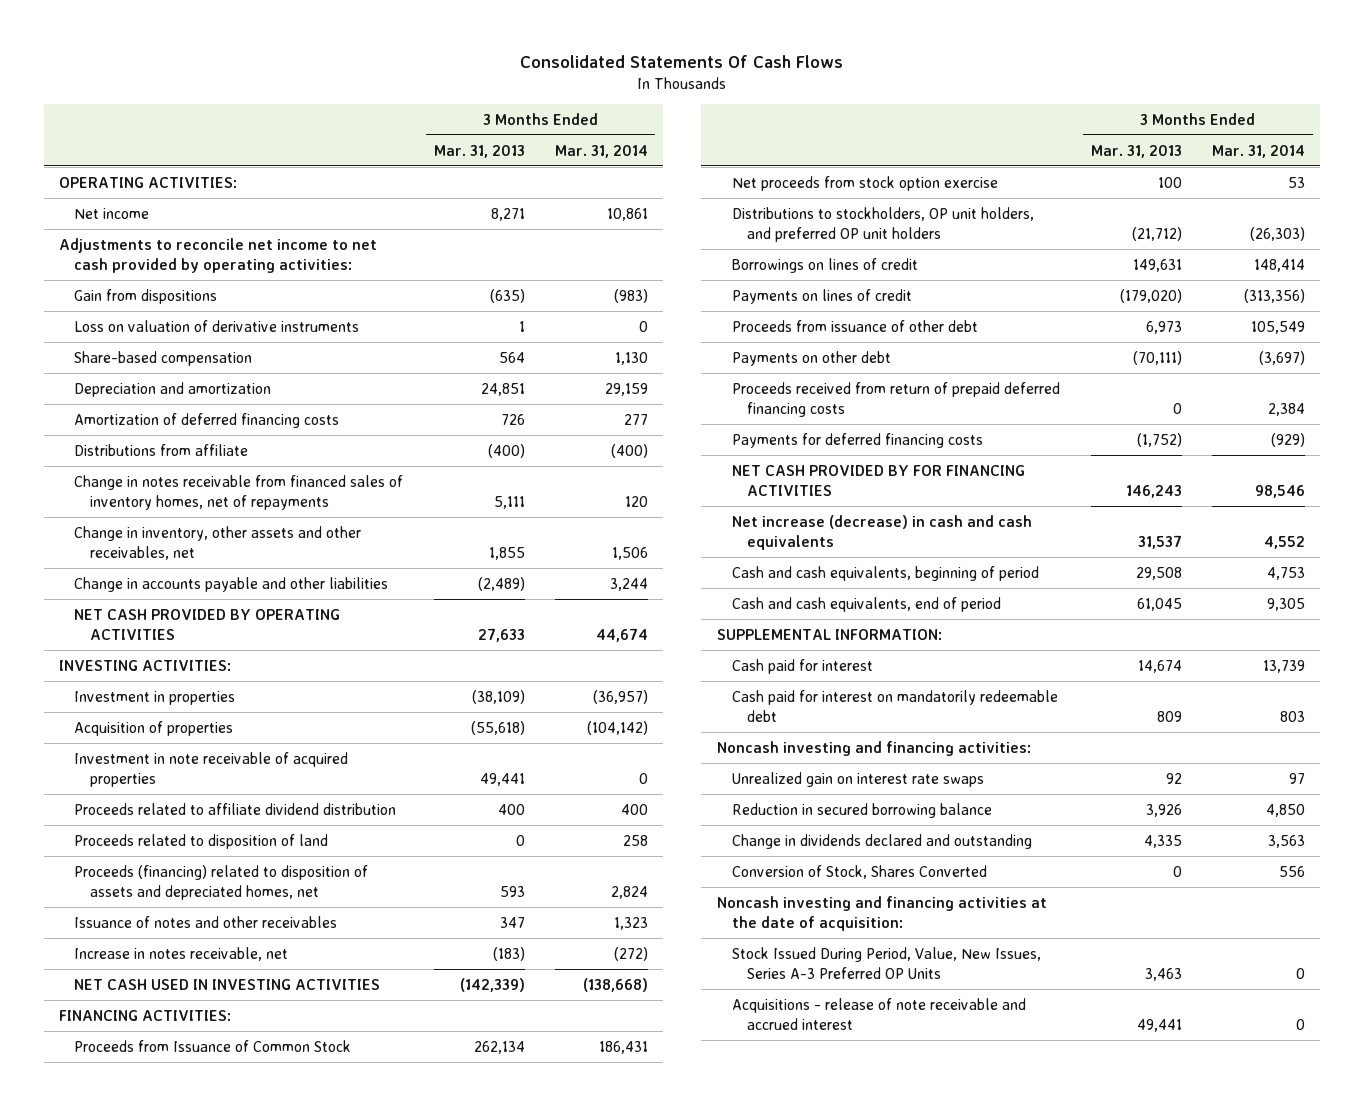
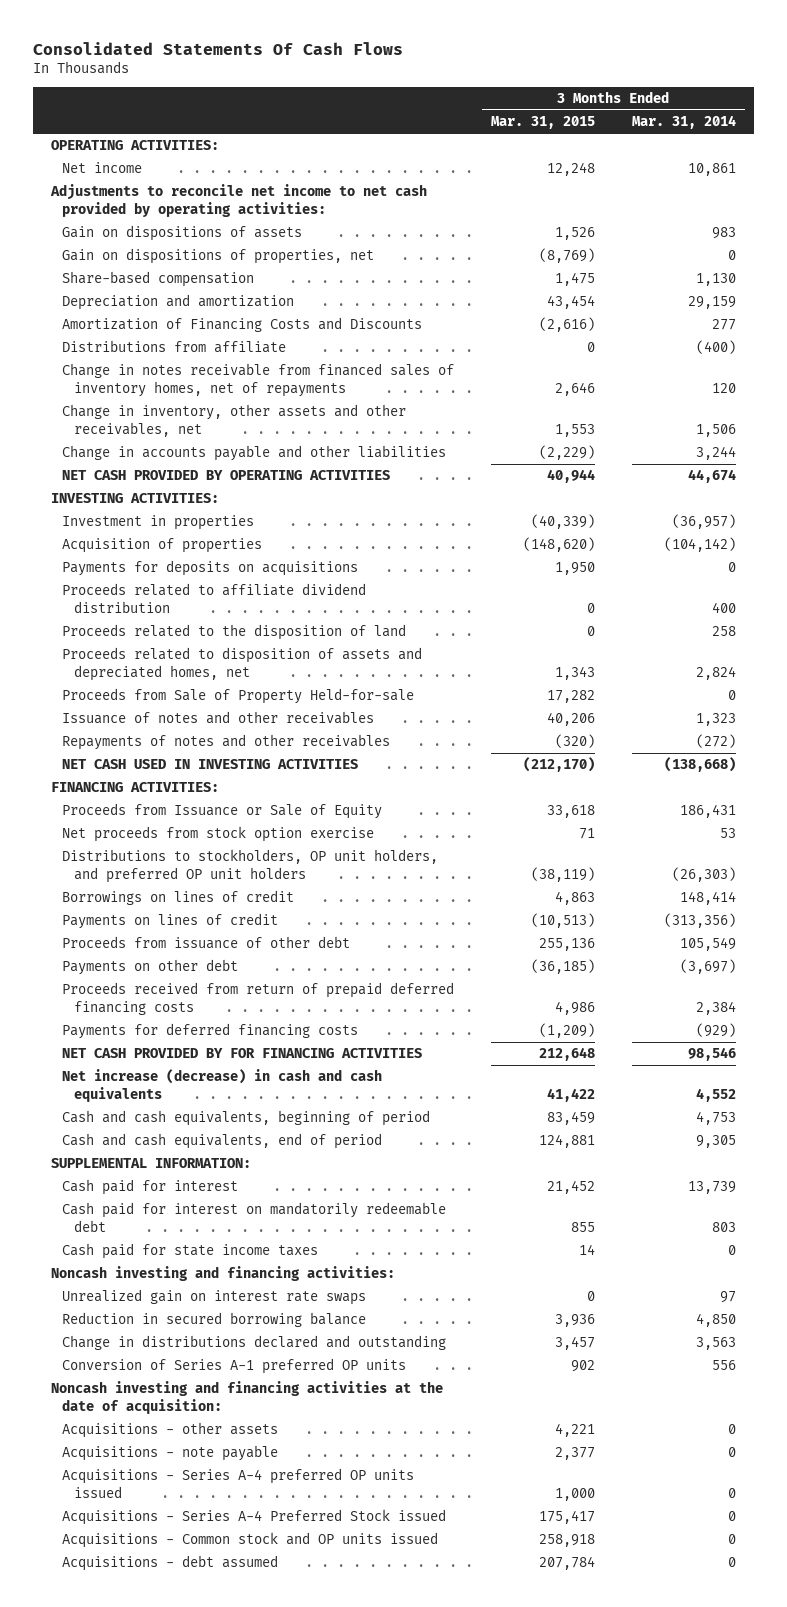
[433,144,525,158] Mar. 31, 2013 -> none
none -> [491,116,596,130] Mar. 31, 2015
[74,319,360,332] Loss on valuation of derivative instruments -> none
none -> [62,225,303,242] Gain on dispositions of assets
[74,288,218,304] Gain from dispositions -> [62,248,375,265] Gain on dispositions of properties, net
[613,288,648,303] (983) -> [727,250,736,261] 0
[74,412,340,428] Amortization of deferred financing costs -> [62,317,423,333] Amortization of Financing Costs and Discounts
[74,751,349,787] Investment in note receivable of acquired properties -> none
none -> [62,560,359,577] Payments for deposits on acquisitions
[74,864,369,900] Proceeds (financing) related to disposition of assets and depreciated homes, net -> none
none -> [62,624,407,641] Proceeds related to the disposition of land
[74,833,329,849] Proceeds related to disposition of land -> [62,647,423,682] Proceeds related to disposition of assets and depreciated homes, net
[622,834,648,846] 258 -> [695,666,736,681] 2,824
none -> [62,688,415,705] Proceeds from Sale of Property Held-for-sale
[74,946,289,961] Increase in notes receivable, net -> [62,734,391,751] Repayments of notes and other receivables
[74,1039,352,1052] Proceeds from Issuance of Common Stock -> [62,803,383,820] Proceeds from Issuance or Sale of Equity
none -> [62,1243,319,1260] Cash paid for state income taxes
[731,833,1032,849] Change in dividends declared and outstanding -> [62,1335,447,1351] Change in distributions declared and outstanding
[731,864,987,879] Conversion of Stock, Shares Converted -> [62,1358,407,1375] Conversion of Series A-1 preferred OP units
[731,946,1041,979] Stock Issued During Period, Value, New Issues, Series A-3 Preferred OP Units -> none
[731,997,1026,1030] Acquisitions - release of note receivable and accrued interest -> none
none -> [62,1422,279,1439] Acquisitions - other assets
none -> [62,1445,279,1462] Acquisitions - note payable
none -> [62,1468,415,1499] Acquisitions - Series A-4 preferred OP units issued
none -> [62,1509,447,1526] Acquisitions - Series A-4 Preferred Stock issued
none -> [62,1532,439,1549] Acquisitions - Common stock and OP units issued
none -> [62,1555,279,1572] Acquisitions - debt assumed

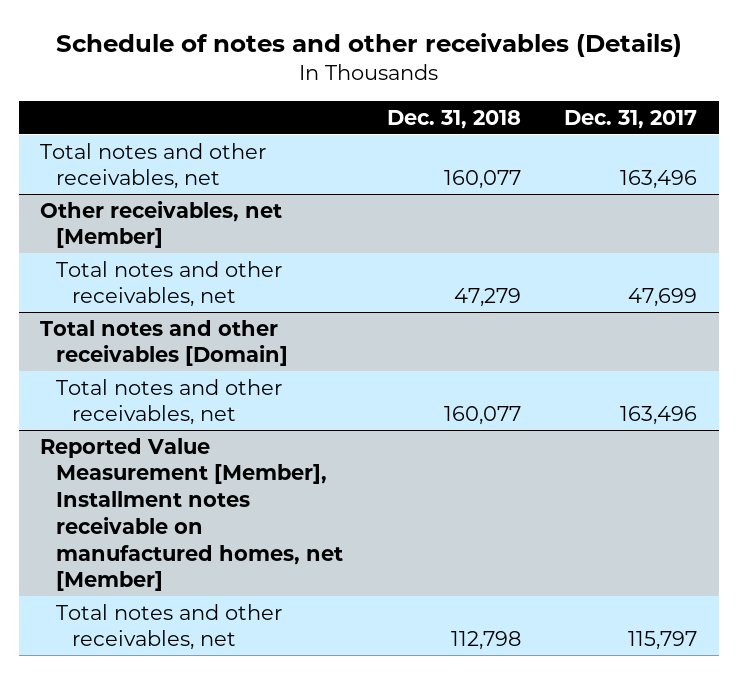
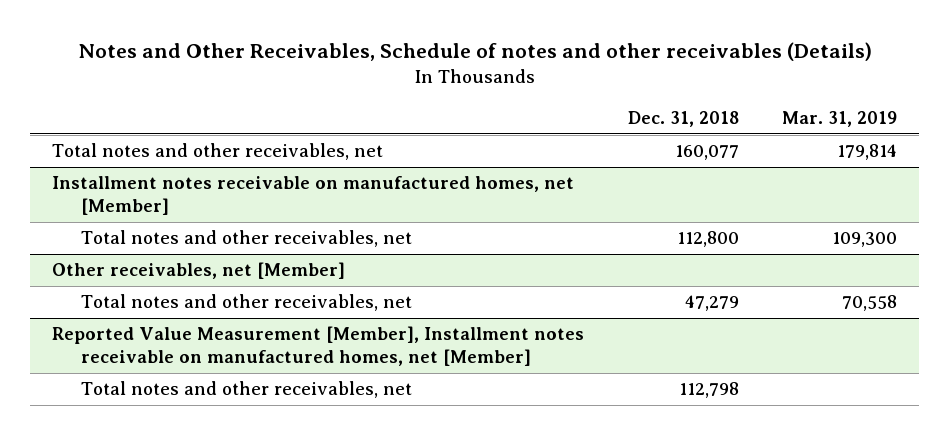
[55,32,682,57] Schedule of notes and other receivables (Details) -> [77,42,872,62] Notes and Other Receivables, Schedule of notes and other receivables (Details)
[564,110,698,130] Dec. 31, 2017 -> none
none -> [782,110,898,127] Mar. 31, 2019
none -> [51,176,574,216] Installment notes receivable on manufactured homes, net [Member]
none -> [80,230,412,248] Total notes and other receivables, net
[40,319,289,367] Total notes and other receivables [Domain] -> none
[56,378,283,426] Total notes and other receivables, net -> none

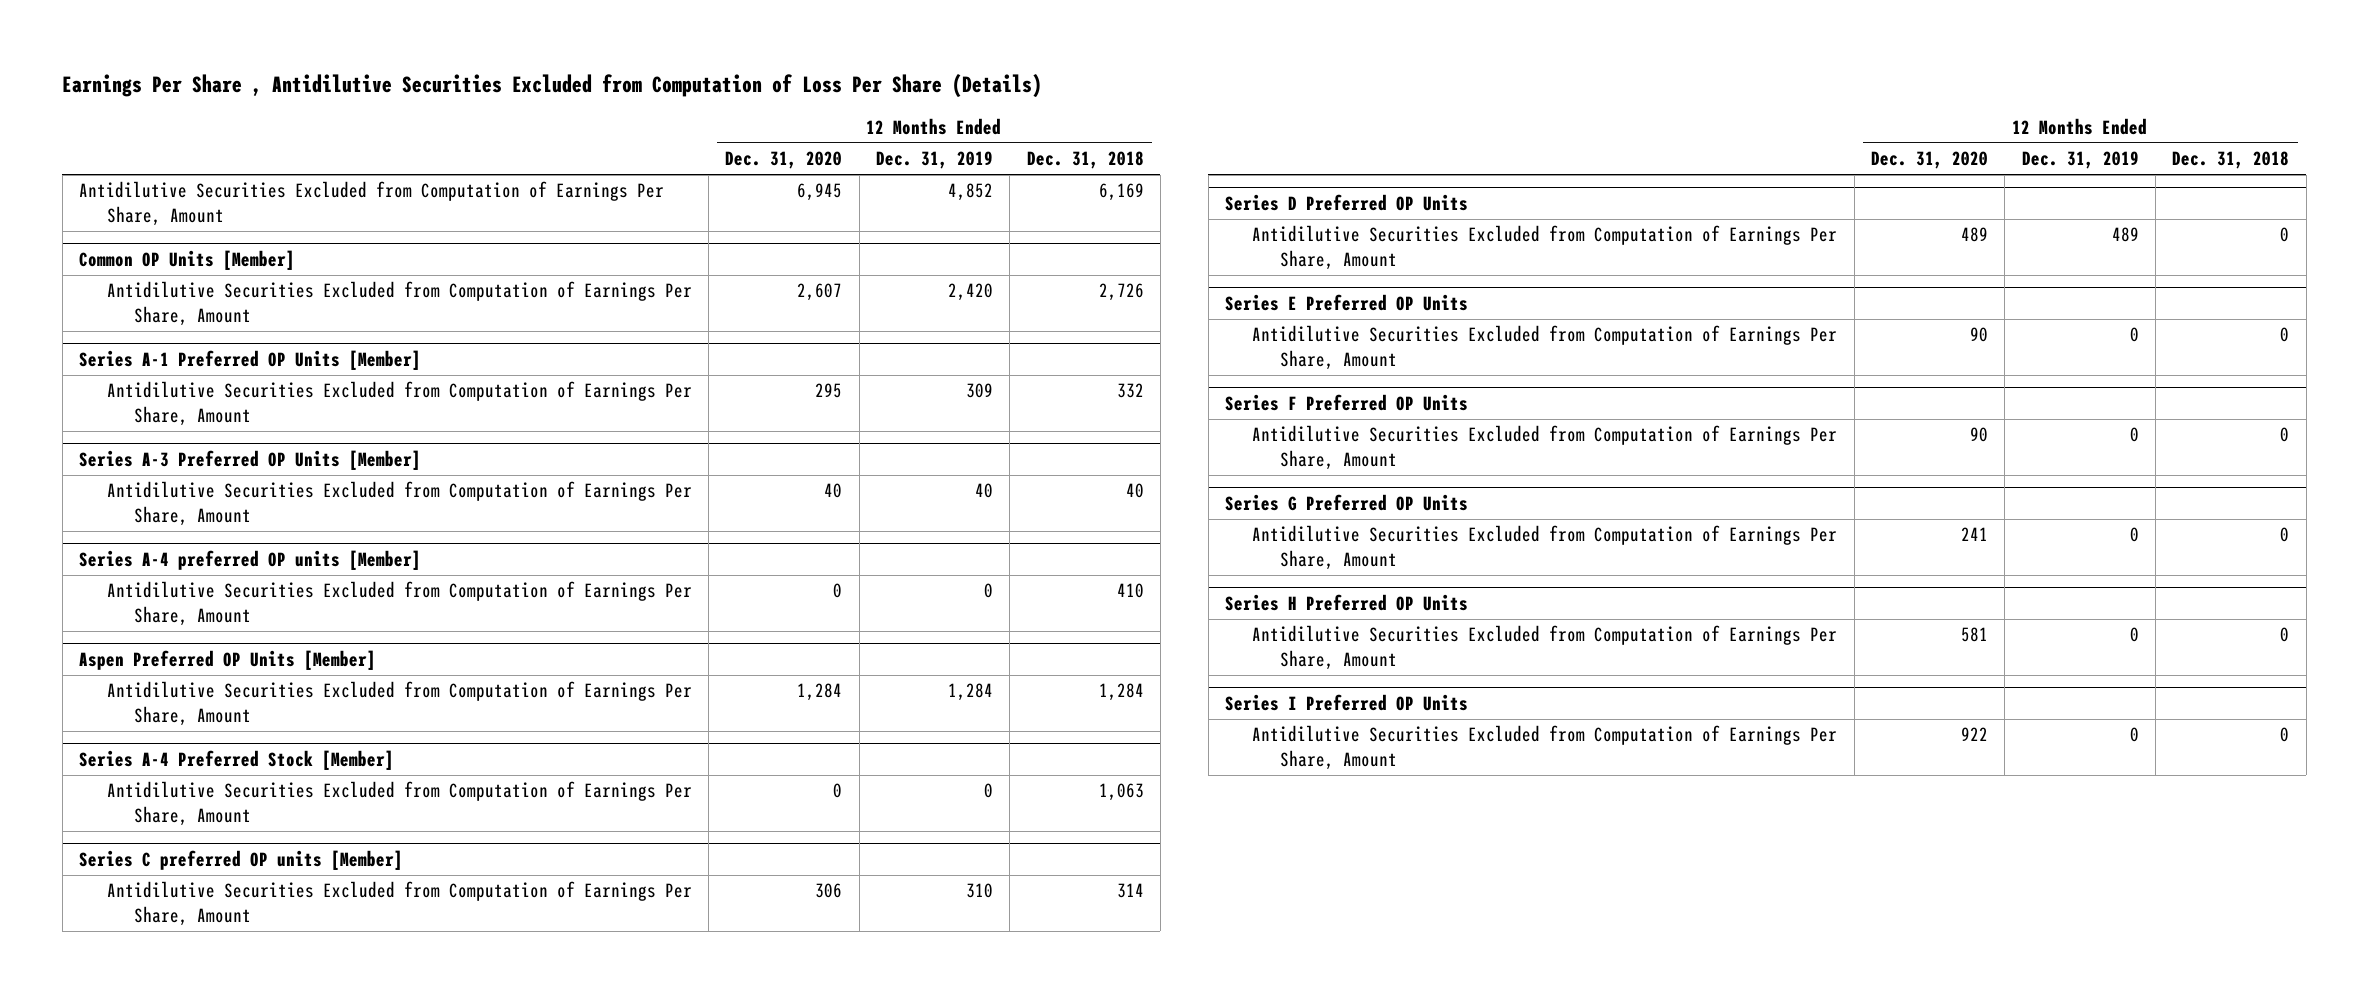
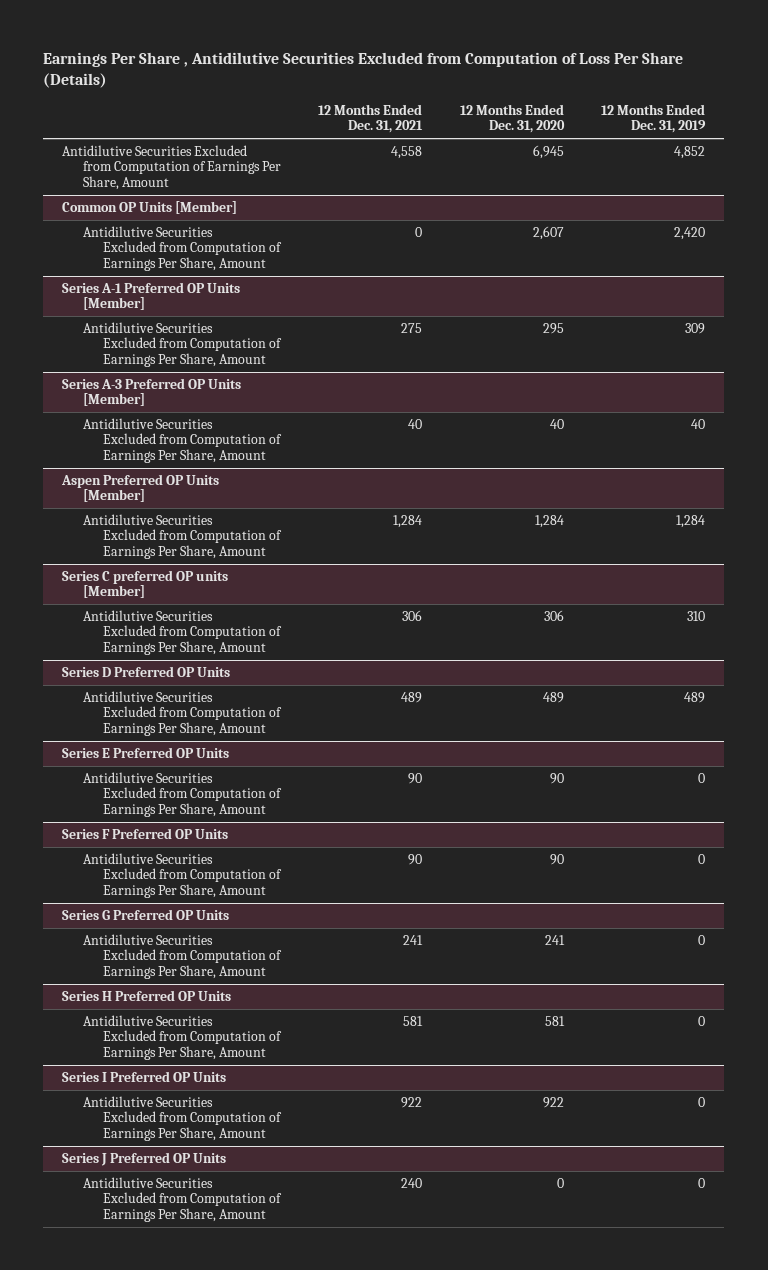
[1026,151,1144,170] Dec. 31, 2018 -> none
none -> [318,103,424,134] 12 Months Ended Dec. 31, 2021
[79,549,422,570] Series A-4 preferred OP units [Member] -> none
[106,581,692,627] Antidilutive Securities Excluded from Computation of Earnings Per Share, Amount -> none
[79,749,395,770] Series A-4 Preferred Stock [Member] -> none
[106,781,692,827] Antidilutive Securities Excluded from Computation of Earnings Per Share, Amount -> none
none -> [62,1151,227,1166] Series J Preferred OP Units
none -> [82,1176,283,1222] Antidilutive Securities Excluded from Computation of Earnings Per Share, Amount

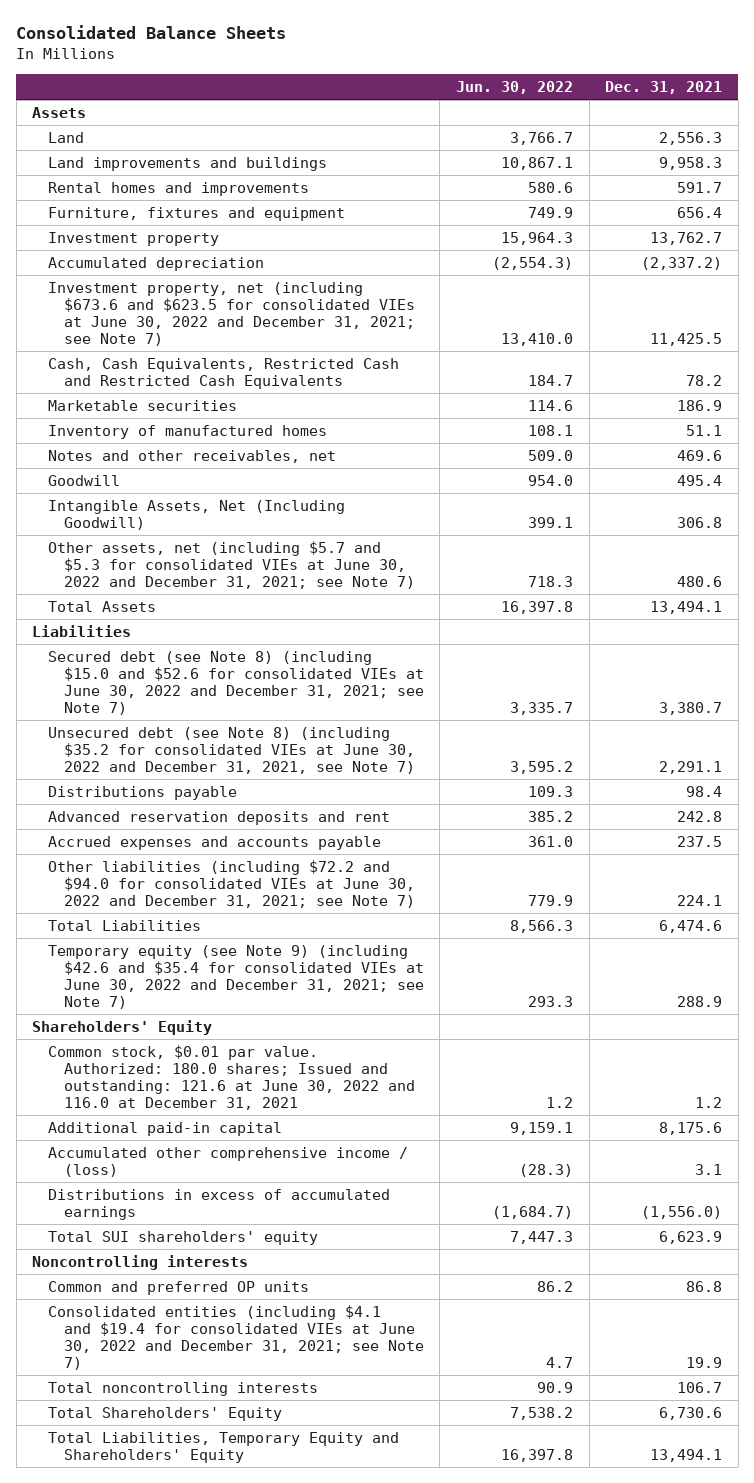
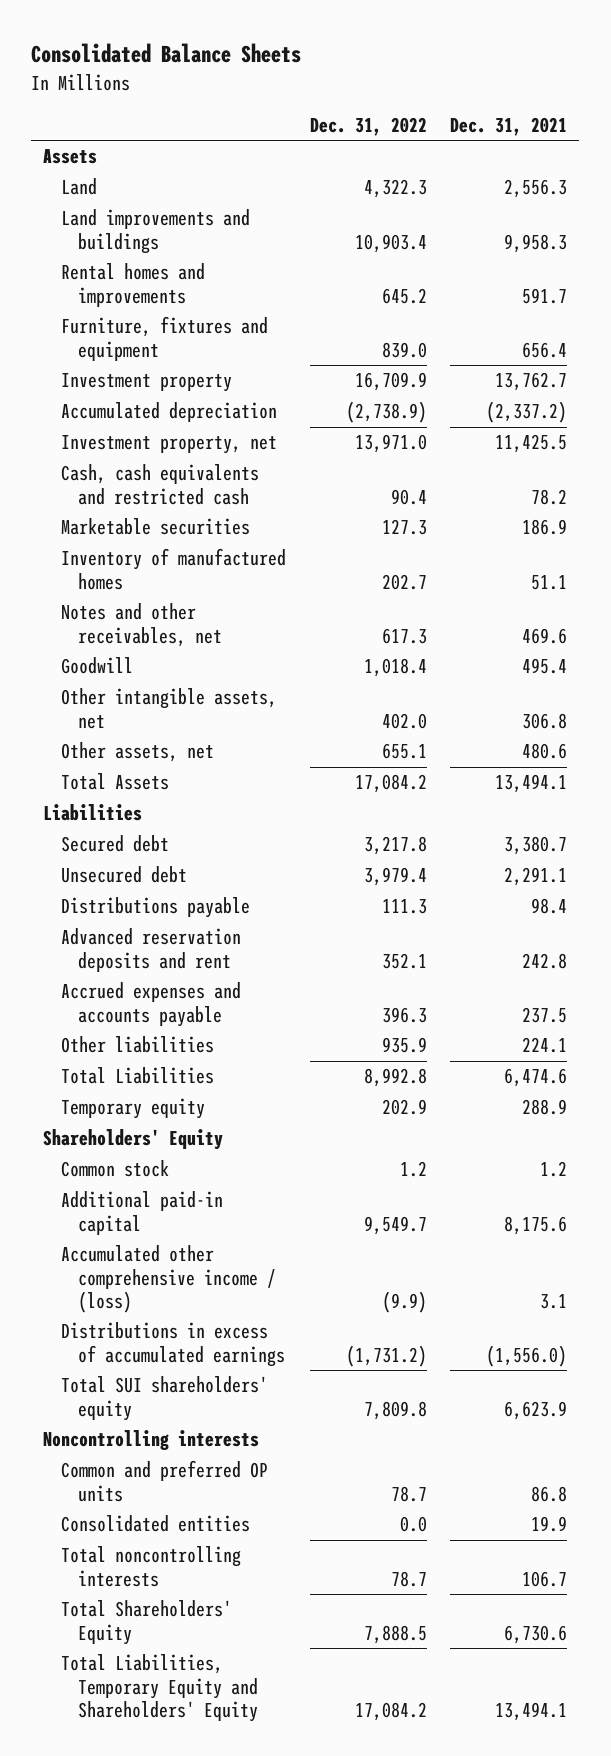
[456,80,574,94] Jun. 30, 2022 -> none
none -> [309,116,427,136] Dec. 31, 2022
[48,281,415,347] Investment property, net (including $673.6 and $623.5 for consolidated VIEs at June 30, 2022 and December 31, 2021; see Note 7) -> [60,435,277,455] Investment property, net
[48,357,400,390] Cash, Cash Equivalents, Restricted Cash and Restricted Cash Equivalents -> [60,464,259,505] Cash, cash equivalents and restricted cash
[48,499,346,531] Intangible Assets, Net (Including Goodwill) -> [60,688,277,729] Other intangible assets, net
[48,540,415,590] Other assets, net (including $5.7 and $5.3 for consolidated VIEs at June 30, 2022 and December 31, 2021; see Note 7) -> [60,742,214,763] Other assets, net
[48,650,424,716] Secured debt (see Note 8) (including $15.0 and $52.6 for consolidated VIEs at June 30, 2022 and December 31, 2021; see Note 7) -> [60,835,169,853] Secured debt
[48,726,415,775] Unsecured debt (see Note 8) (including $35.2 for consolidated VIEs at June 30, 2022 and December 31, 2021, see Note 7) -> [60,866,187,884] Unsecured debt
[48,859,415,909] Other liabilities (including $72.2 and $94.0 for consolidated VIEs at June 30, 2022 and December 31, 2021; see Note 7) -> [60,1036,214,1054] Other liabilities
[48,944,424,1010] Temporary equity (see Note 9) (including $42.6 and $35.4 for consolidated VIEs at June 30, 2022 and December 31, 2021; see Note 7) -> [60,1098,205,1120] Temporary equity
[48,1044,415,1111] Common stock, $0.01 par value. Authorized: 180.0 shares; Issued and outstanding: 121.6 at June 30, 2022 and 116.0 at December 31, 2021 -> [60,1160,169,1178] Common stock
[48,1304,424,1371] Consolidated entities (including $4.1 and $19.4 for consolidated VIEs at June 30, 2022 and December 31, 2021; see Note 7) -> [60,1515,250,1533] Consolidated entities

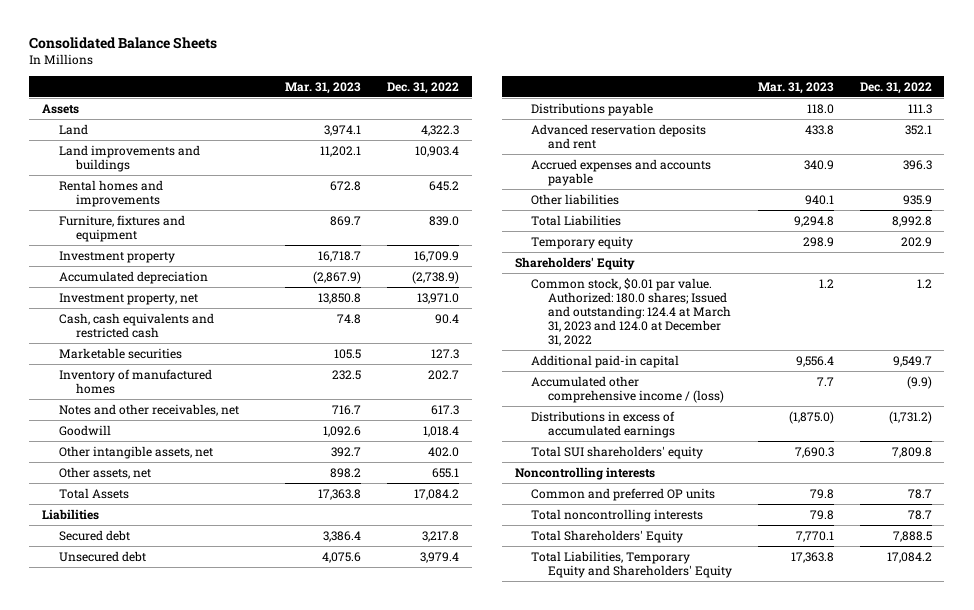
[450,116,568,136] Dec. 31, 2021 -> none
none -> [285,81,362,94] Mar. 31, 2023
[60,1160,169,1178] Common stock -> [531,277,732,347] Common stock, $0.01 par value. Authorized: 180.0 shares; Issued and outstanding: 124.4 at March 31, 2023 and 124.0 at December 31, 2022
[60,1515,250,1533] Consolidated entities -> none

